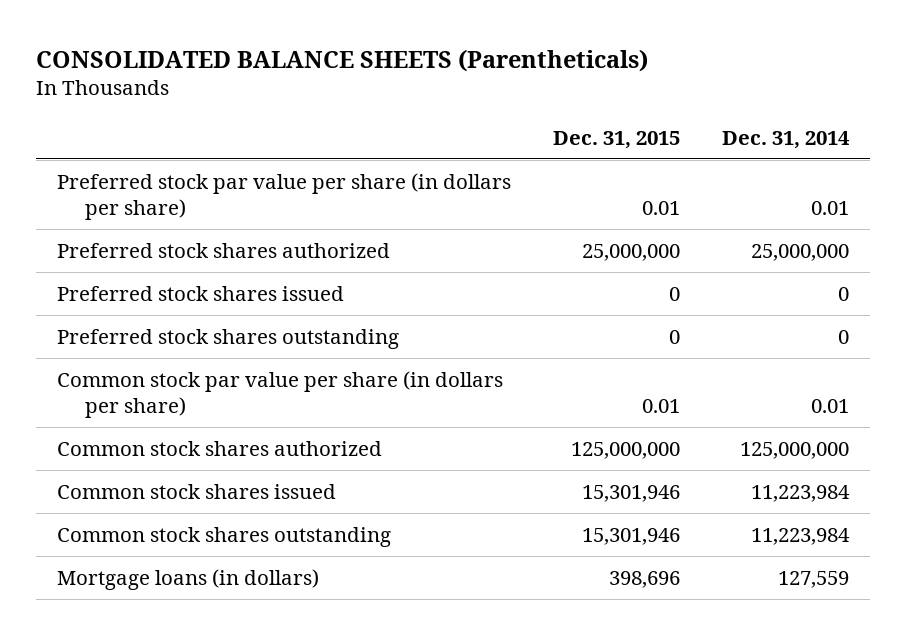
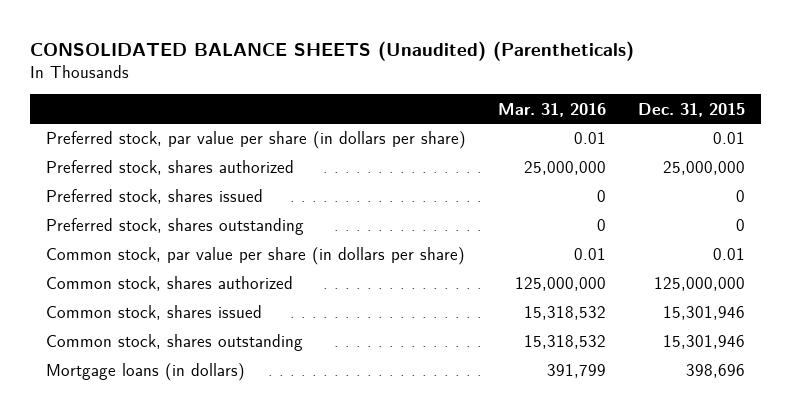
[35,48,648,72] CONSOLIDATED BALANCE SHEETS (Parentheticals) -> [29,40,634,61] CONSOLIDATED BALANCE SHEETS (Unaudited) (Parentheticals)
[721,130,850,149] Dec. 31, 2014 -> none
none -> [497,102,606,117] Mar. 31, 2016
[56,172,511,221] Preferred stock par value per share (in dollars per share) -> [45,131,466,150] Preferred stock, par value per share (in dollars per share)
[56,242,390,258] Preferred stock shares authorized -> [45,160,294,176] Preferred stock, shares authorized
[56,285,344,301] Preferred stock shares issued -> [45,189,263,205] Preferred stock, shares issued
[56,328,399,349] Preferred stock shares outstanding -> [45,218,304,236] Preferred stock, shares outstanding
[56,370,503,419] Common stock par value per share (in dollars per share) -> [45,247,465,266] Common stock, par value per share (in dollars per share)
[56,440,382,456] Common stock shares authorized -> [45,276,293,292] Common stock, shares authorized
[56,483,336,499] Common stock shares issued -> [45,305,262,321] Common stock, shares issued
[56,526,391,547] Common stock shares outstanding -> [45,334,303,352] Common stock, shares outstanding

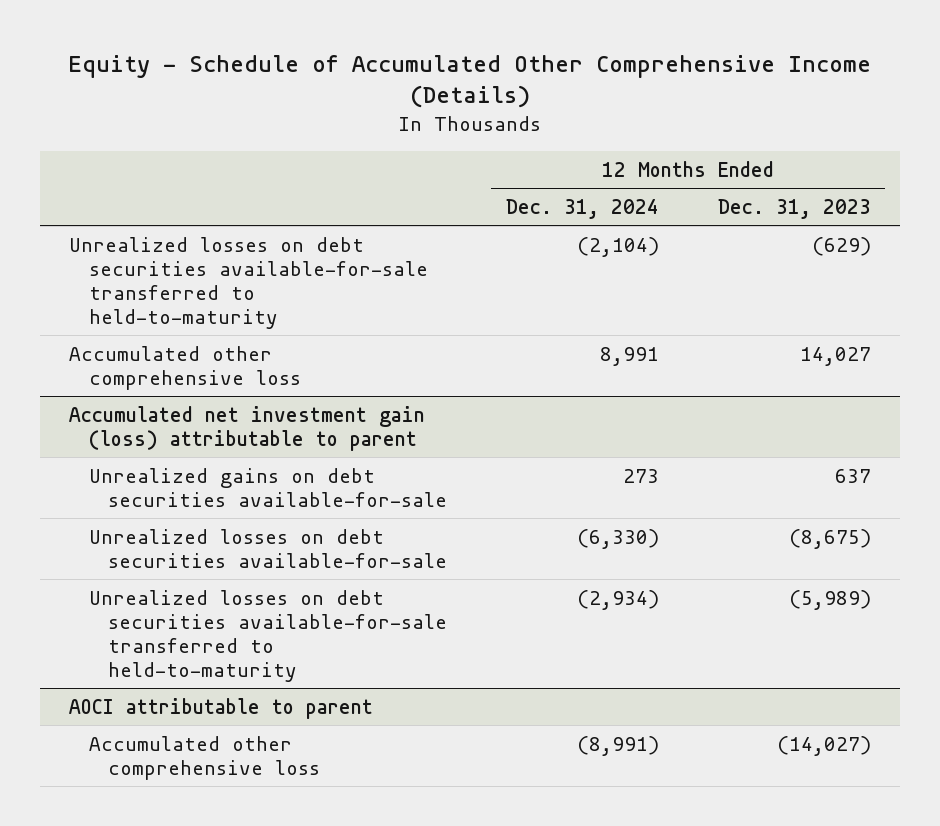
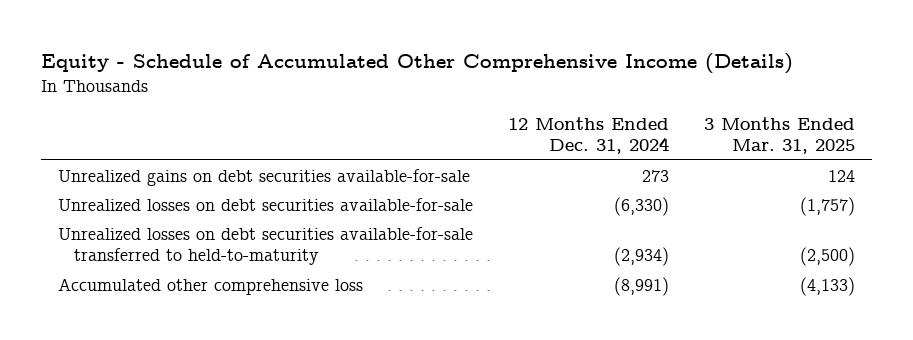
[717,198,871,219] Dec. 31, 2023 -> none
none -> [703,116,855,155] 3 Months Ended Mar. 31, 2025
[69,236,428,329] Unrealized losses on debt securities available-for-sale transferred to held-to-maturity -> none
[69,345,301,390] Accumulated other comprehensive loss -> none
[69,405,426,451] Accumulated net investment gain (loss) attributable to parent -> none
[69,697,374,719] AOCI attributable to parent -> none

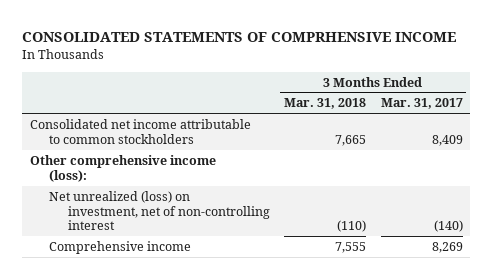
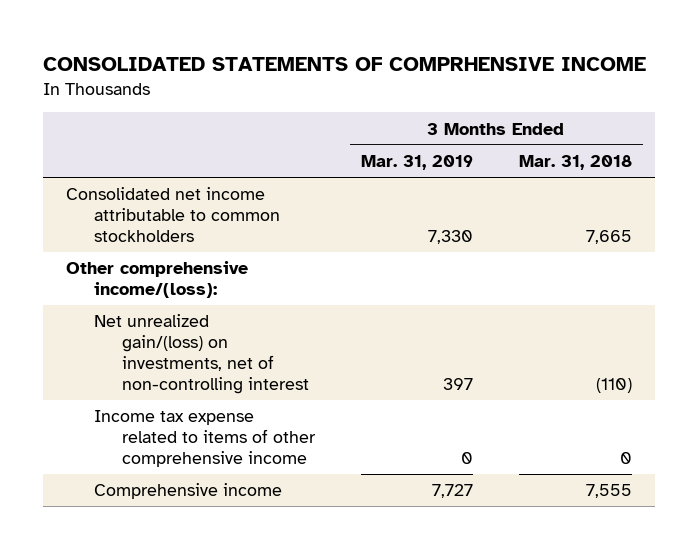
[380,98,463,110] Mar. 31, 2017 -> none
none -> [360,154,473,170] Mar. 31, 2019
[29,154,216,182] Other comprehensive income (loss): -> [66,261,249,299] Other comprehensive income/(loss):
[48,190,270,231] Net unrealized (loss) on investment, net of non-controlling interest -> [94,314,310,395] Net unrealized gain/(loss) on investments, net of non-controlling interest
none -> [94,410,317,468] Income tax expense related to items of other comprehensive income

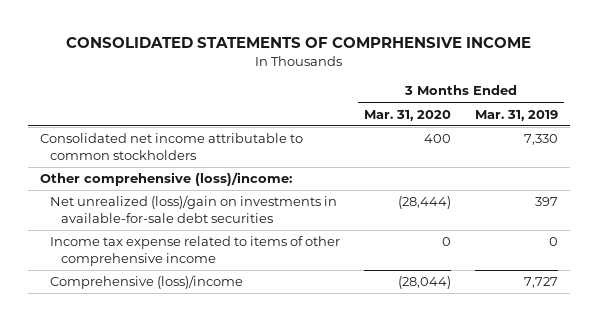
[518,154,632,170] Mar. 31, 2018 -> none
none -> [364,109,452,121] Mar. 31, 2020
[66,261,249,299] Other comprehensive income/(loss): -> [39,172,292,187] Other comprehensive (loss)/income:
[94,314,310,395] Net unrealized gain/(loss) on investments, net of non-controlling interest -> [50,195,338,223] Net unrealized (loss)/gain on investments in available-for-sale debt securities
[94,483,283,500] Comprehensive income -> [50,275,244,290] Comprehensive (loss)/income

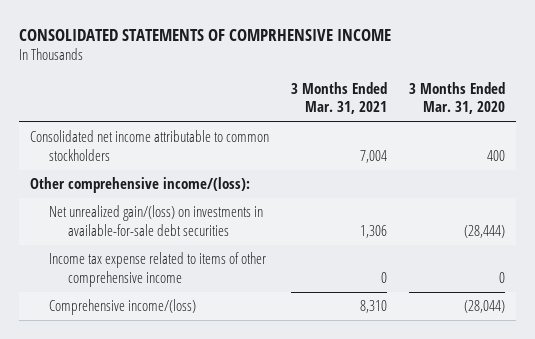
[475,109,559,121] Mar. 31, 2019 -> none
none -> [290,81,387,115] 3 Months Ended Mar. 31, 2021
[39,172,292,187] Other comprehensive (loss)/income: -> [29,177,250,194] Other comprehensive income/(loss):
[50,195,338,223] Net unrealized (loss)/gain on investments in available-for-sale debt securities -> [48,205,263,236] Net unrealized gain/(loss) on investments in available-for-sale debt securities
[50,275,244,290] Comprehensive (loss)/income -> [48,299,196,316] Comprehensive income/(loss)

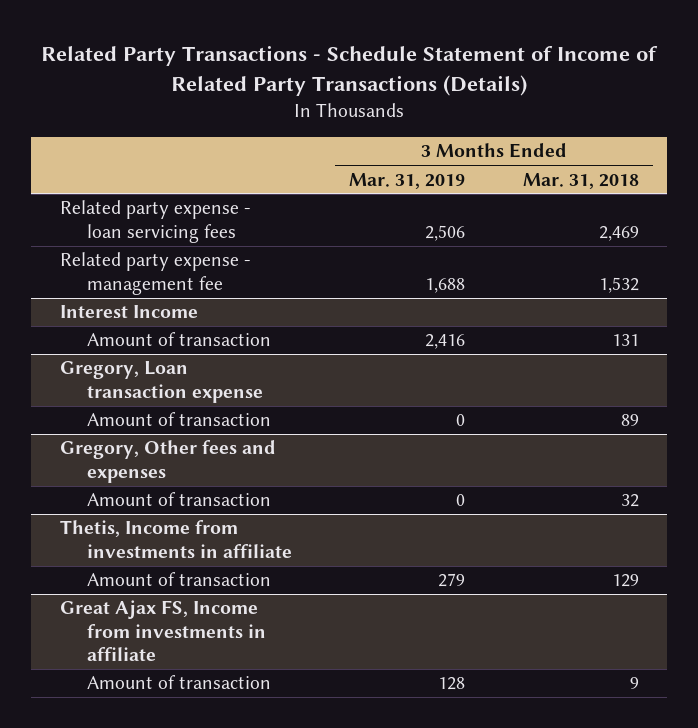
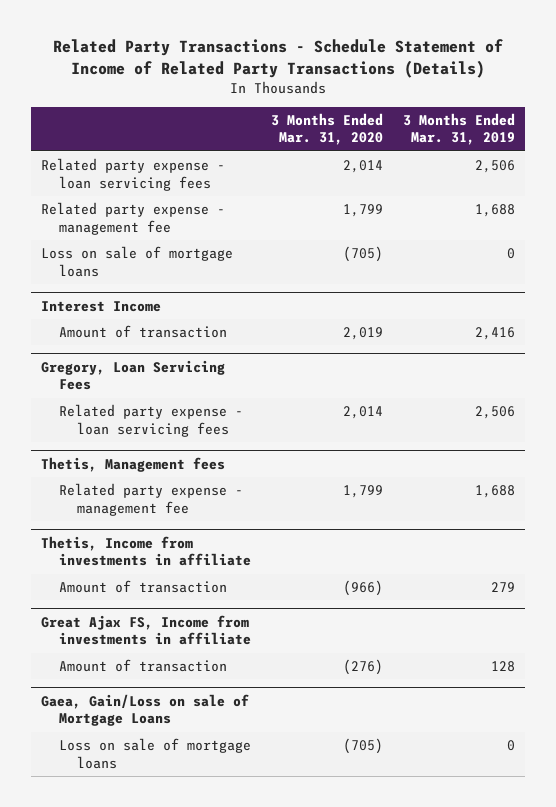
[522,172,639,189] Mar. 31, 2018 -> none
none -> [271,112,384,146] 3 Months Ended Mar. 31, 2020
none -> [40,246,233,277] Loss on sale of mortgage loans
[59,361,264,403] Gregory, Loan transaction expense -> none
[87,412,272,427] Amount of transaction -> none
[59,440,276,483] Gregory, Other fees and expenses -> none
[87,492,272,507] Amount of transaction -> none
none -> [40,359,225,391] Gregory, Loan Servicing Fees
none -> [59,404,244,437] Related party expense - loan servicing fees
none -> [40,456,225,472] Thetis, Management fees
none -> [59,483,244,516] Related party expense - management fee
none -> [40,693,249,727] Gaea, Gain/Loss on sale of Mortgage Loans
none -> [59,738,252,769] Loss on sale of mortgage loans

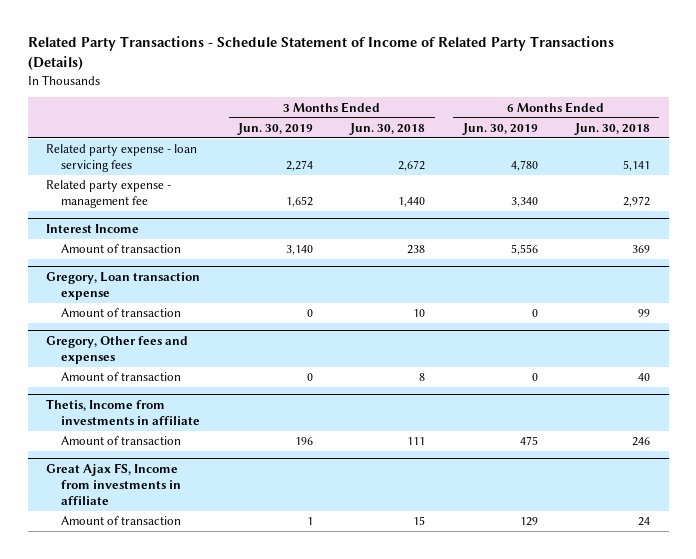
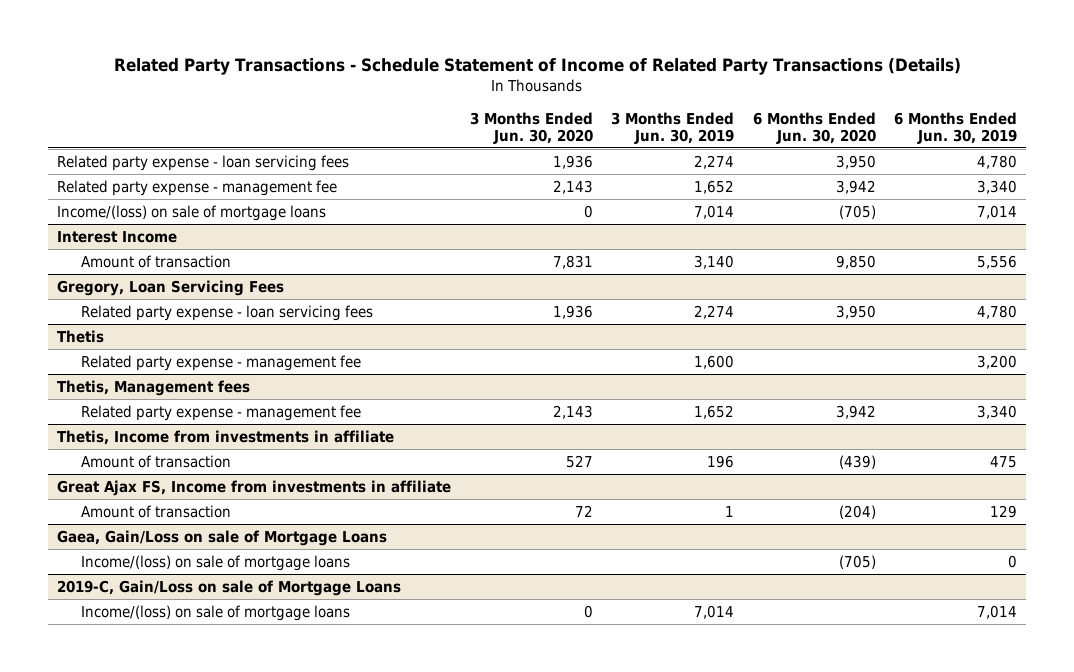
[349,122,426,135] Jun. 30, 2018 -> none
[573,122,650,135] Jun. 30, 2018 -> none
none -> [469,111,593,144] 3 Months Ended Jun. 30, 2020
none -> [752,111,876,144] 6 Months Ended Jun. 30, 2020
none -> [57,204,327,221] Income/(loss) on sale of mortgage loans
[46,272,201,300] Gregory, Loan transaction expense -> none
[61,308,182,318] Amount of transaction -> none
[46,336,189,364] Gregory, Other fees and expenses -> none
[61,372,182,382] Amount of transaction -> none
none -> [57,279,285,296] Gregory, Loan Servicing Fees
none -> [81,304,374,321] Related party expense - loan servicing fees
none -> [57,329,105,343] Thetis
none -> [81,354,362,371] Related party expense - management fee
none -> [57,379,251,396] Thetis, Management fees
none -> [81,404,362,421] Related party expense - management fee
none -> [57,529,388,546] Gaea, Gain/Loss on sale of Mortgage Loans
none -> [81,554,351,571] Income/(loss) on sale of mortgage loans
none -> [57,579,402,596] 2019-C, Gain/Loss on sale of Mortgage Loans
none -> [81,604,351,621] Income/(loss) on sale of mortgage loans

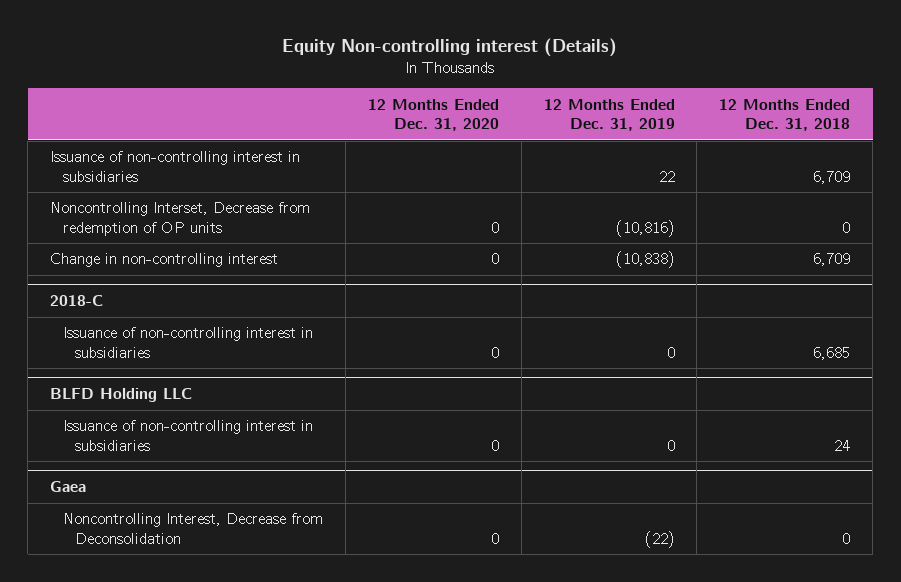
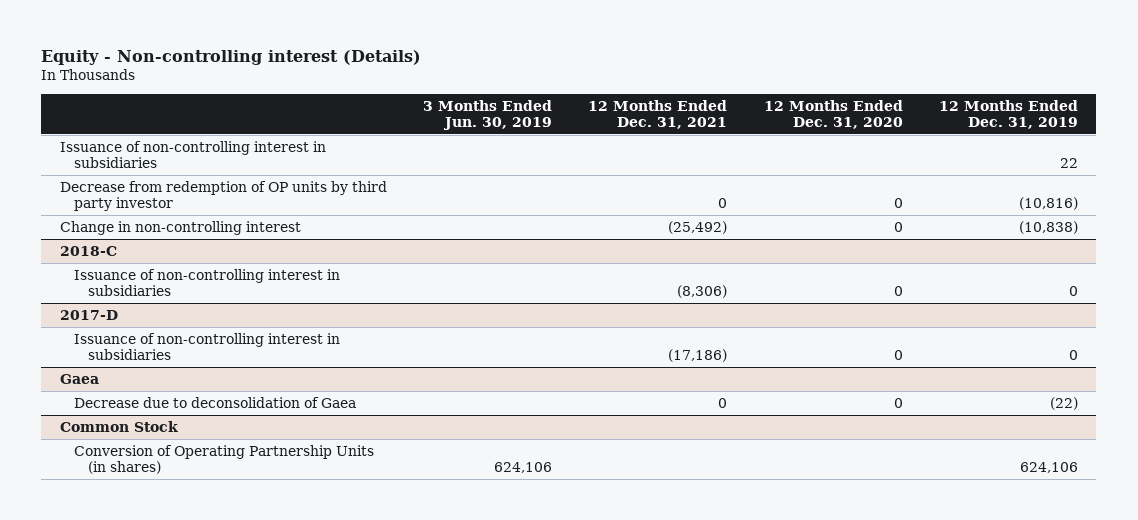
[282,38,618,58] Equity Non-controlling interest (Details) -> [41,50,422,66] Equity - Non-controlling interest (Details)
[719,98,851,132] 12 Months Ended Dec. 31, 2018 -> none
none -> [422,99,552,130] 3 Months Ended Jun. 30, 2019
none -> [588,99,728,129] 12 Months Ended Dec. 31, 2021
[50,202,311,236] Noncontrolling Interset, Decrease from redemption of OP units -> [59,180,387,211] Decrease from redemption of OP units by third party investor
[50,388,193,403] BLFD Holding LLC -> none
none -> [59,309,118,320] 2017-D
[62,513,323,544] Noncontrolling Interest, Decrease from Deconsolidation -> [73,396,356,408] Decrease due to deconsolidation of Gaea
none -> [59,420,178,432] Common Stock
none -> [73,444,374,474] Conversion of Operating Partnership Units (in shares)

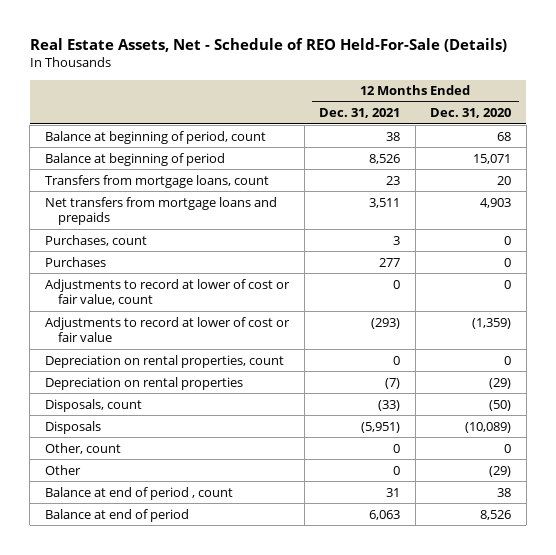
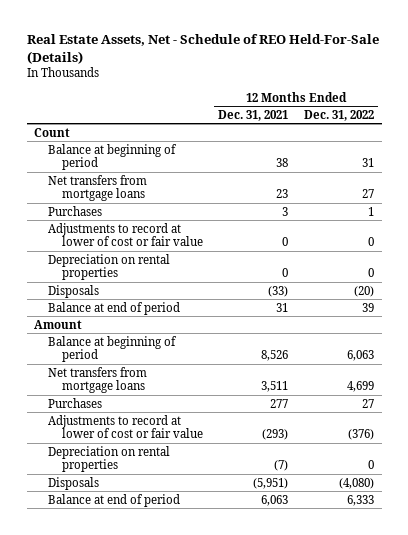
[430,108,512,119] Dec. 31, 2020 -> none
none -> [303,109,374,121] Dec. 31, 2022
none -> [34,127,71,137] Count
[44,130,266,144] Balance at beginning of period, count -> [48,143,178,171] Balance at beginning of period
none -> [48,174,148,202] Net transfers from mortgage loans
none -> [48,205,103,216] Purchases
none -> [48,222,203,247] Adjustments to record at lower of cost or fair value
none -> [48,253,171,281] Depreciation on rental properties
none -> [48,284,100,298] Disposals
none -> [48,301,181,315] Balance at end of period
none -> [34,319,83,329] Amount
[44,174,269,188] Transfers from mortgage loans, count -> none
[44,234,147,246] Purchases, count -> none
[44,196,277,226] Net transfers from mortgage loans and prepaids -> [48,366,148,394] Net transfers from mortgage loans
[44,278,290,306] Adjustments to record at lower of cost or fair value, count -> none
[44,354,284,368] Depreciation on rental properties, count -> none
[44,398,142,412] Disposals, count -> none
[44,442,121,454] Other, count -> none
[44,464,81,475] Other -> none
[44,486,233,500] Balance at end of period , count -> none

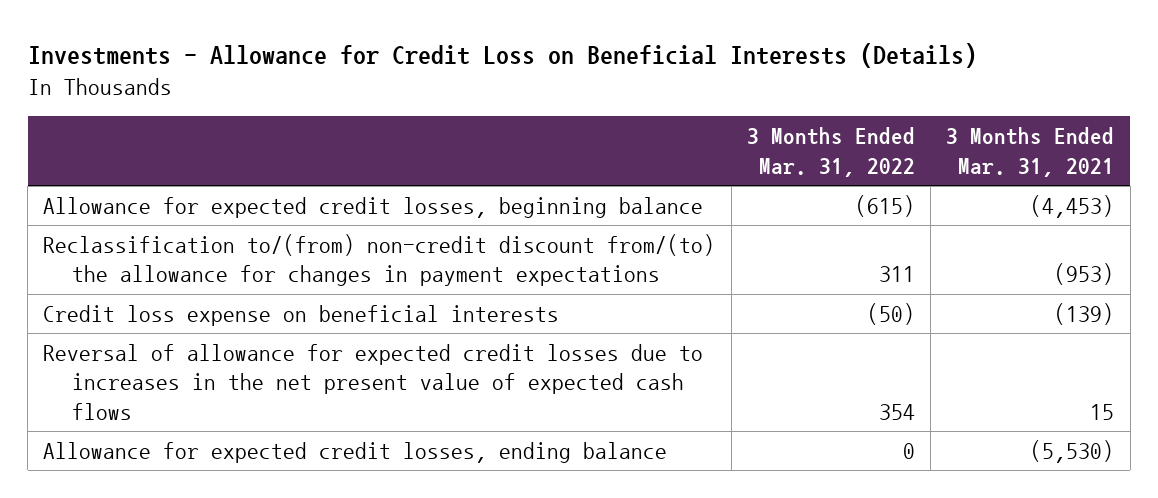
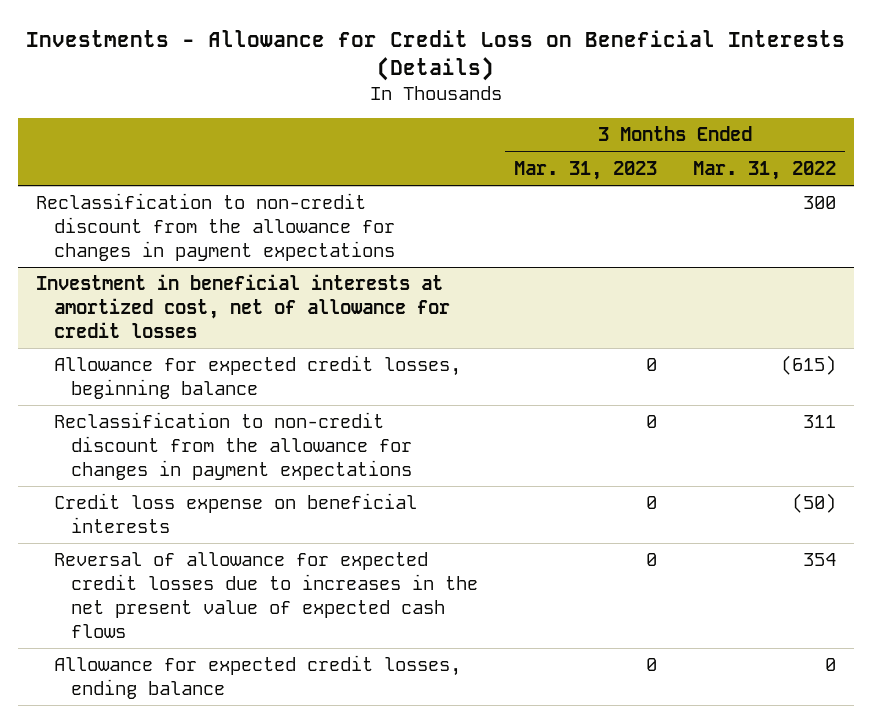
[946,127,1115,177] 3 Months Ended Mar. 31, 2021 -> none
none -> [514,161,658,181] Mar. 31, 2023
none -> [36,193,395,261] Reclassification to non-credit discount from the allowance for changes in payment expectations
none -> [36,274,450,338] Investment in beneficial interests at amortized cost, net of allowance for credit losses
[43,233,716,287] Reclassification to/(from) non-credit discount from/(to) the allowance for changes in payment expectations -> [53,412,412,480] Reclassification to non-credit discount from the allowance for changes in payment expectations

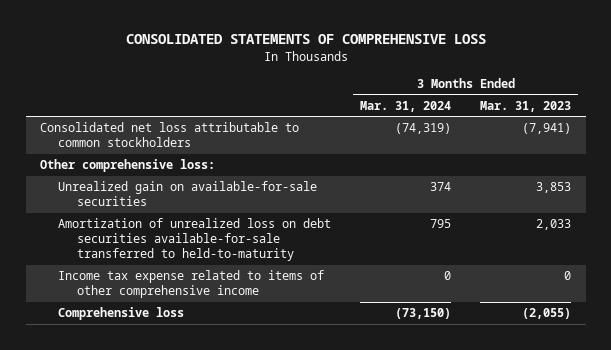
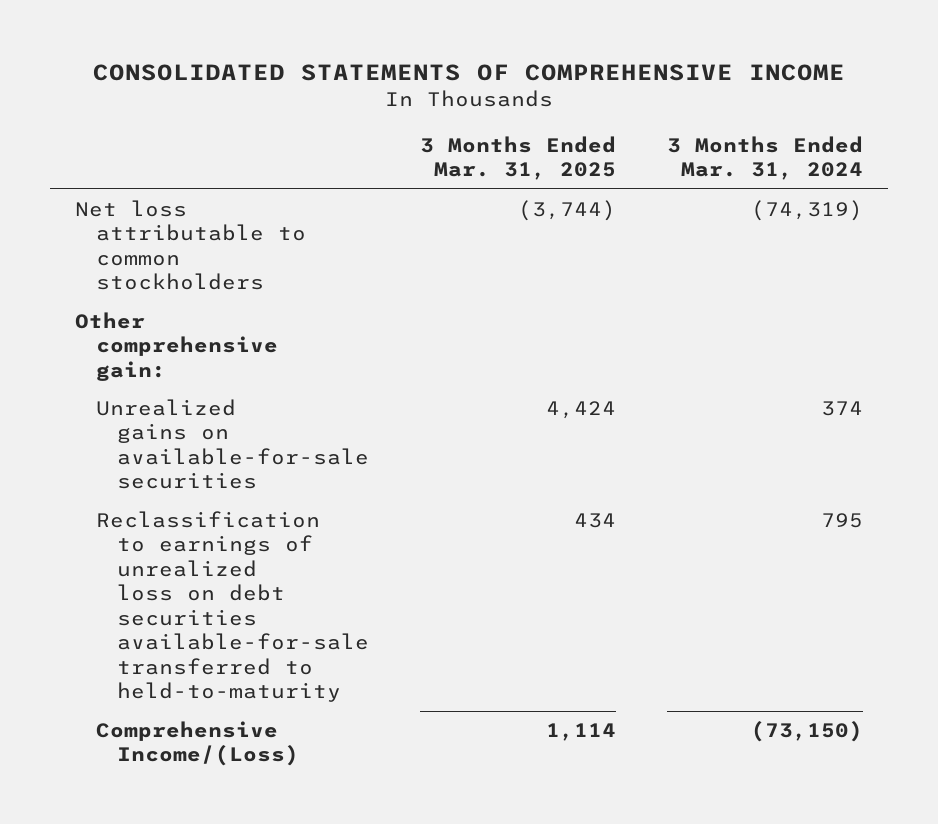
[125,34,486,45] CONSOLIDATED STATEMENTS OF COMPREHENSIVE LOSS -> [93,64,846,82] CONSOLIDATED STATEMENTS OF COMPREHENSIVE INCOME
[480,100,572,112] Mar. 31, 2023 -> none
none -> [420,135,617,181] 3 Months Ended Mar. 31, 2025
[58,270,325,299] Income tax expense related to items of other comprehensive income -> none
[39,122,299,148] Consolidated net loss attributable to common stockholders -> [75,200,307,291] Net loss attributable to common stockholders
[39,159,215,173] Other comprehensive loss: -> [75,312,279,381] Other comprehensive gain:
[58,181,318,207] Unrealized gain on available-for-sale securities -> [96,399,370,490] Unrealized gains on available-for-sale securities
[58,218,332,261] Amortization of unrealized loss on debt securities available-for-sale transferred to held-to-maturity -> [96,511,370,703] Reclassification to earnings of unrealized loss on debt securities available-for-sale transferred to held-to-maturity
[58,307,185,321] Comprehensive loss -> [96,721,300,767] Comprehensive Income/(Loss)

